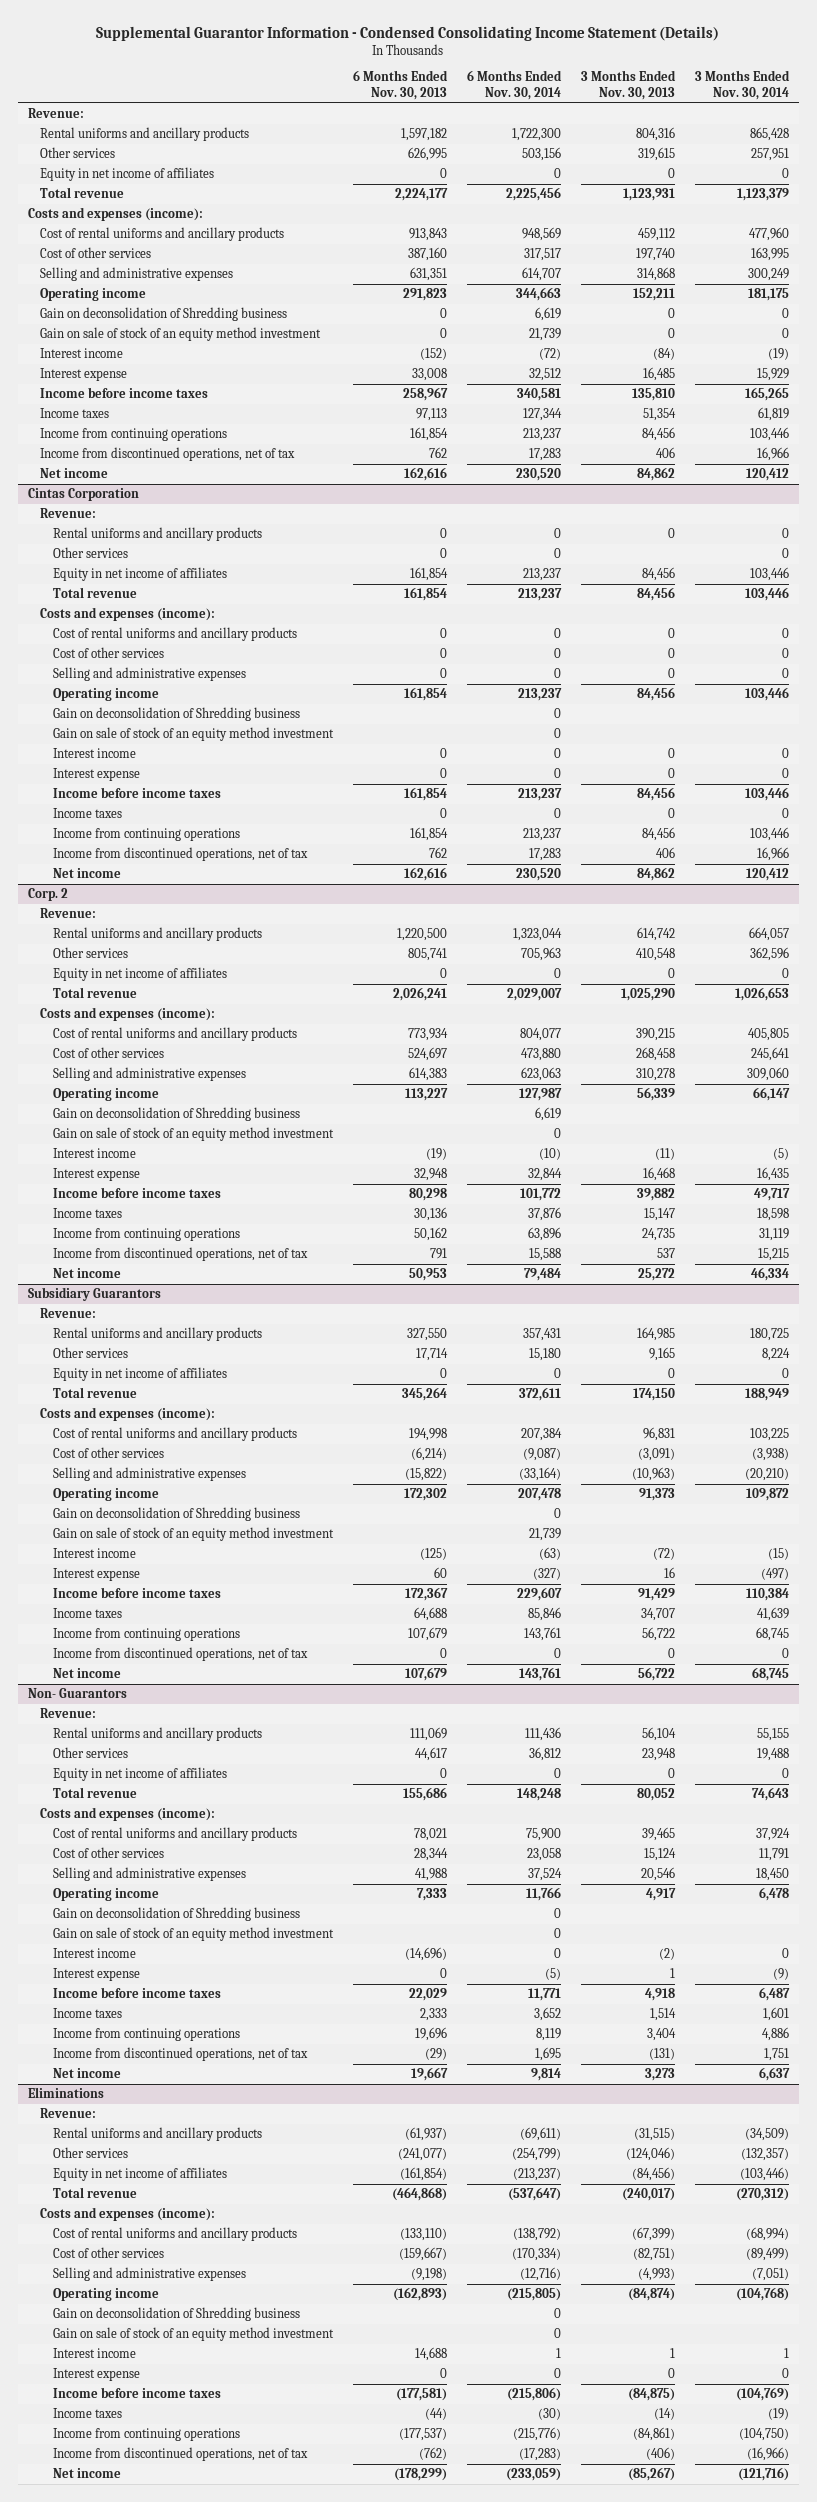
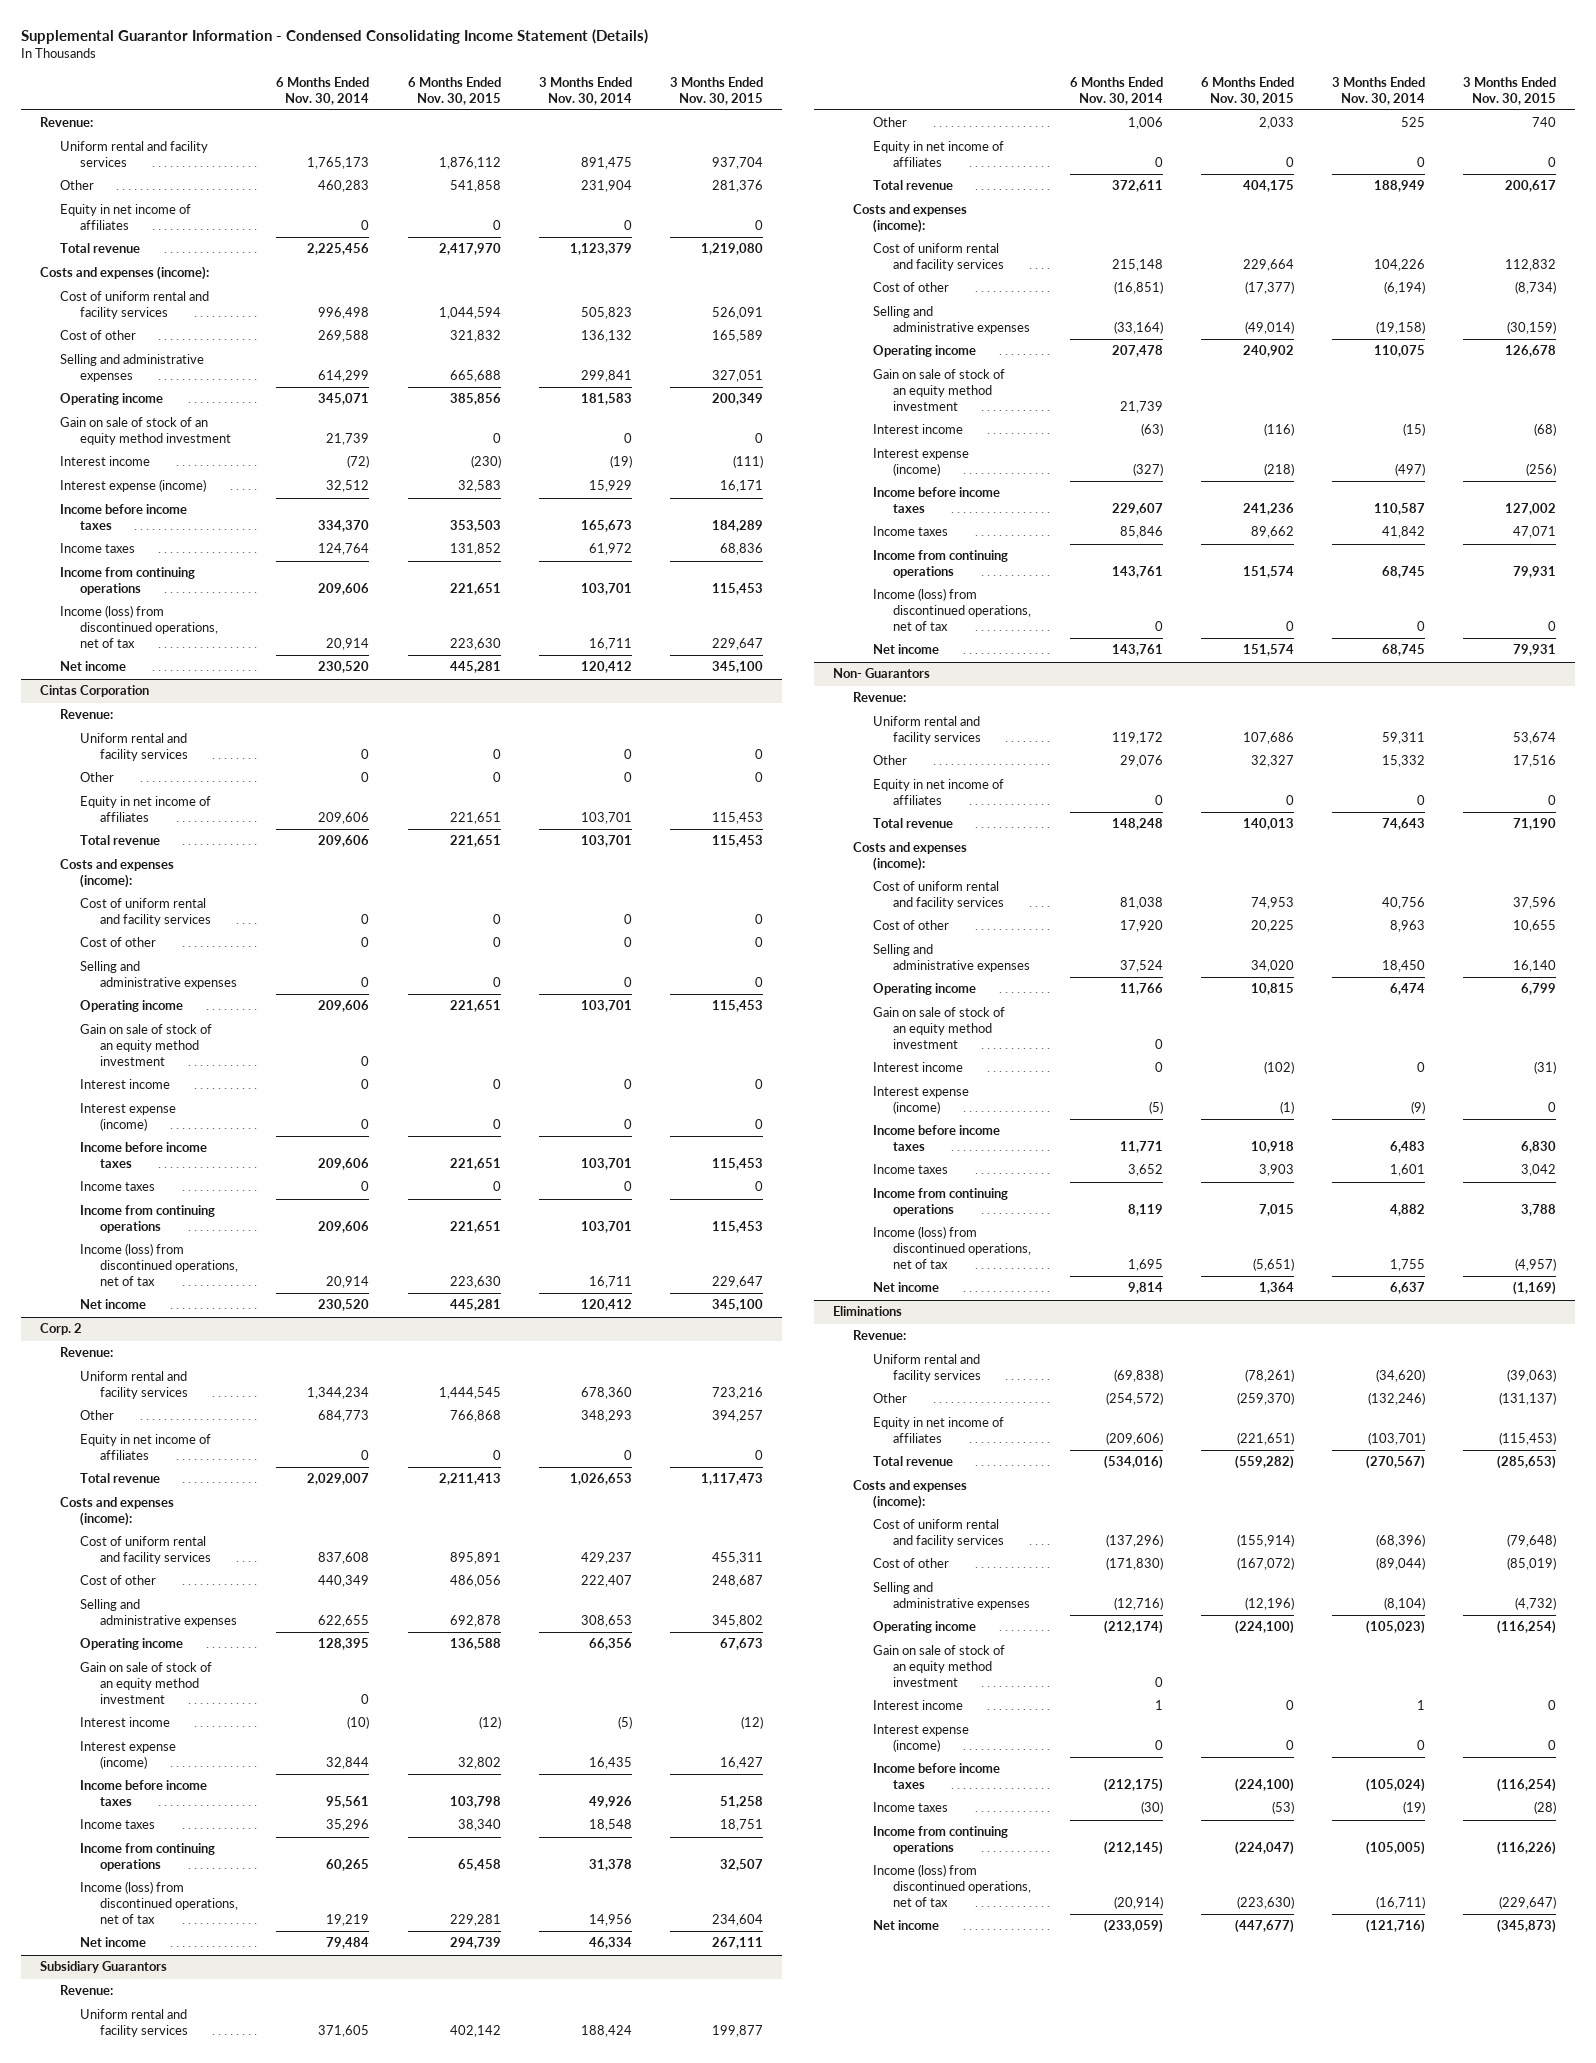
[352,70,448,101] 6 Months Ended Nov. 30, 2013 -> none
[580,70,676,101] 3 Months Ended Nov. 30, 2013 -> none
none -> [407,77,501,105] 6 Months Ended Nov. 30, 2015
none -> [669,77,763,105] 3 Months Ended Nov. 30, 2015
[40,127,250,142] Rental uniforms and ancillary products -> [59,141,208,167] Uniform rental and facility services
[511,128,561,142] 1,722,300 -> [307,156,370,169] 1,765,173
[749,127,789,142] 865,428 -> [580,156,632,169] 891,475
[40,147,116,159] Other services -> [59,180,94,191] Other
[521,147,561,162] 503,156 -> [318,180,370,193] 460,283
[750,148,789,162] 257,951 -> [580,180,632,193] 231,904
[40,307,288,322] Gain on deconsolidation of Shredding business -> none
[40,227,285,242] Cost of rental uniforms and ancillary products -> [59,291,209,319] Cost of uniform rental and facility services
[521,227,561,242] 948,569 -> [318,306,370,319] 996,498
[748,227,789,242] 477,960 -> [580,306,632,319] 505,823
[40,247,152,259] Cost of other services -> [59,330,136,341] Cost of other
[523,248,561,262] 317,517 -> [318,330,370,343] 269,588
[750,247,789,262] 163,995 -> [580,330,632,343] 136,132
[521,267,561,282] 614,707 -> [318,369,370,382] 614,299
[747,268,789,282] 300,249 -> [580,369,632,382] 299,841
[515,287,561,302] 344,663 -> [318,393,370,406] 345,071
[747,288,789,302] 181,175 -> [580,393,632,406] 181,583
[40,368,128,382] Interest expense -> [59,479,206,493] Interest expense (income)
[516,388,561,402] 340,581 -> [318,519,370,532] 334,370
[744,387,789,402] 165,265 -> [580,519,632,532] 165,673
[522,408,562,422] 127,344 -> [318,543,370,556] 124,764
[757,407,789,422] 61,819 -> [588,543,632,556] 61,972
[522,428,561,442] 213,237 -> [318,582,370,595] 209,606
[749,427,789,442] 103,446 -> [580,582,632,595] 103,701
[40,447,296,462] Income from discontinued operations, net of tax -> [59,605,219,648] Income (loss) from discontinued operations, net of tax
[528,448,561,462] 17,283 -> [326,637,370,650] 20,914
[756,447,789,462] 16,966 -> [588,637,632,650] 16,711
[52,527,262,542] Rental uniforms and ancillary products -> [80,733,189,761] Uniform rental and facility services
[52,547,128,559] Other services -> [80,772,115,783] Other
[522,568,561,582] 213,237 -> [318,811,370,824] 209,606
[749,567,789,582] 103,446 -> [580,811,632,824] 103,701
[517,588,562,602] 213,237 -> [318,835,370,848] 209,606
[744,587,789,602] 103,446 -> [580,835,632,848] 103,701
[52,627,297,642] Cost of rental uniforms and ancillary products -> [80,898,212,926] Cost of uniform rental and facility services
[52,647,164,659] Cost of other services -> [80,937,157,948] Cost of other
[52,707,300,722] Gain on deconsolidation of Shredding business -> none
[517,688,562,702] 213,237 -> [318,1000,370,1013] 209,606
[744,687,789,702] 103,446 -> [580,1000,632,1013] 103,701
[52,768,140,782] Interest expense -> [80,1103,177,1131] Interest expense (income)
[517,788,562,802] 213,237 -> [318,1157,370,1170] 209,606
[744,787,789,802] 103,446 -> [580,1157,632,1170] 103,701
[522,828,561,842] 213,237 -> [318,1220,370,1233] 209,606
[749,827,789,842] 103,446 -> [580,1220,632,1233] 103,701
[52,847,308,862] Income from discontinued operations, net of tax -> [80,1243,239,1286] Income (loss) from discontinued operations, net of tax
[528,848,561,862] 17,283 -> [326,1275,370,1288] 20,914
[756,847,789,862] 16,966 -> [588,1275,632,1288] 16,711
[52,927,262,942] Rental uniforms and ancillary products -> [80,1371,189,1399] Uniform rental and facility services
[512,928,562,942] 1,323,044 -> [307,1386,370,1399] 1,344,234
[748,927,789,942] 664,057 -> [580,1386,632,1399] 678,360
[52,947,128,959] Other services -> [80,1410,115,1421] Other
[520,947,561,962] 705,963 -> [318,1410,370,1423] 684,773
[749,947,789,962] 362,596 -> [580,1410,632,1423] 348,293
[52,1107,300,1122] Gain on deconsolidation of Shredding business -> none
[52,1027,297,1042] Cost of rental uniforms and ancillary products -> [80,1536,212,1564] Cost of uniform rental and facility services
[519,1028,561,1042] 804,077 -> [318,1551,370,1564] 837,608
[747,1028,789,1042] 405,805 -> [580,1551,632,1564] 429,237
[52,1047,164,1059] Cost of other services -> [80,1575,157,1586] Cost of other
[520,1048,561,1062] 473,880 -> [318,1575,370,1588] 440,349
[750,1047,789,1062] 245,641 -> [580,1575,632,1588] 222,407
[520,1067,561,1082] 623,063 -> [318,1614,370,1627] 622,655
[746,1067,789,1082] 309,060 -> [580,1614,632,1627] 308,653
[518,1088,562,1102] 127,987 -> [318,1638,370,1651] 128,395
[752,1087,790,1102] 66,147 -> [588,1638,632,1651] 66,356
[52,1168,140,1182] Interest expense -> [80,1741,177,1769] Interest expense (income)
[519,1188,561,1202] 101,772 -> [326,1795,370,1808] 95,561
[753,1188,790,1202] 49,717 -> [588,1795,632,1808] 49,926
[527,1207,561,1222] 37,876 -> [326,1819,370,1832] 35,296
[756,1208,789,1222] 18,598 -> [588,1819,632,1832] 18,548
[527,1227,561,1242] 63,896 -> [326,1858,370,1871] 60,265
[758,1228,789,1242] 31,119 -> [588,1858,632,1871] 31,378
[52,1247,308,1262] Income from discontinued operations, net of tax -> [80,1881,239,1924] Income (loss) from discontinued operations, net of tax
[528,1248,561,1262] 15,588 -> [326,1913,370,1926] 19,219
[757,1248,789,1262] 15,215 -> [588,1913,632,1926] 14,956
[52,1327,262,1342] Rental uniforms and ancillary products -> [80,2009,189,2037] Uniform rental and facility services
[522,1328,561,1342] 357,431 -> [318,2024,370,2037] 371,605
[749,1328,789,1342] 180,725 -> [580,2024,632,2037] 188,424
[52,1347,128,1359] Other services -> [873,117,908,128] Other
[528,1348,561,1362] 15,180 -> [1127,117,1163,130] 1,006
[761,1348,790,1362] 8,224 -> [1400,117,1425,128] 525
[52,1507,300,1522] Gain on deconsolidation of Shredding business -> none
[52,1427,297,1442] Cost of rental uniforms and ancillary products -> [873,243,1005,271] Cost of uniform rental and facility services
[520,1428,562,1442] 207,384 -> [1111,258,1163,271] 215,148
[749,1428,789,1442] 103,225 -> [1373,258,1425,271] 104,226
[52,1447,164,1459] Cost of other services -> [873,282,950,293] Cost of other
[522,1448,561,1462] (9,087) -> [1113,281,1163,295] (16,851)
[751,1448,789,1462] (3,938) -> [1383,281,1425,295] (6,194)
[744,1468,789,1482] (20,210) -> [1375,320,1425,334] (19,158)
[745,1488,789,1502] 109,872 -> [1373,345,1425,358] 110,075
[52,1568,140,1582] Interest expense -> [873,448,970,476] Interest expense (income)
[745,1588,789,1602] 110,384 -> [1373,502,1425,515] 110,587
[756,1607,789,1622] 41,639 -> [1381,526,1425,539] 41,842
[52,1647,308,1662] Income from discontinued operations, net of tax -> [873,588,1032,631] Income (loss) from discontinued operations, net of tax
[52,1727,262,1742] Rental uniforms and ancillary products -> [873,716,982,744] Uniform rental and facility services
[524,1727,561,1742] 111,436 -> [1111,731,1163,744] 119,172
[756,1728,789,1742] 55,155 -> [1381,731,1425,744] 59,311
[52,1747,128,1759] Other services -> [873,755,908,766] Other
[528,1747,561,1762] 36,812 -> [1119,755,1163,768] 29,076
[756,1748,789,1762] 19,488 -> [1381,755,1425,768] 15,332
[52,1827,297,1842] Cost of rental uniforms and ancillary products -> [873,881,1005,909] Cost of uniform rental and facility services
[525,1828,561,1842] 75,900 -> [1119,896,1163,909] 81,038
[755,1828,790,1842] 37,924 -> [1381,896,1425,909] 40,756
[52,1847,164,1859] Cost of other services -> [873,920,950,931] Cost of other
[526,1848,561,1862] 23,058 -> [1119,920,1163,933] 17,920
[758,1848,789,1862] 11,791 -> [1389,920,1425,933] 8,963
[52,1907,300,1922] Gain on deconsolidation of Shredding business -> none
[758,1887,789,1902] 6,478 -> [1389,983,1425,996] 6,474
[52,1968,140,1982] Interest expense -> [873,1086,970,1114] Interest expense (income)
[758,1987,790,2002] 6,487 -> [1389,1140,1425,1153] 6,483
[761,2027,789,2042] 4,886 -> [1389,1203,1425,1216] 4,882
[52,2047,308,2062] Income from discontinued operations, net of tax -> [873,1226,1032,1269] Income (loss) from discontinued operations, net of tax
[763,2048,789,2062] 1,751 -> [1389,1258,1425,1271] 1,755
[52,2127,262,2142] Rental uniforms and ancillary products -> [873,1354,982,1382] Uniform rental and facility services
[519,2127,561,2142] (69,611) -> [1113,1368,1163,1382] (69,838)
[744,2128,789,2142] (34,509) -> [1375,1368,1425,1382] (34,620)
[52,2147,128,2159] Other services -> [873,1393,908,1404] Other
[511,2148,561,2162] (254,799) -> [1105,1392,1163,1406] (254,572)
[740,2148,789,2162] (132,357) -> [1367,1392,1425,1406] (132,246)
[512,2168,561,2182] (213,237) -> [1105,1431,1163,1445] (209,606)
[739,2167,789,2182] (103,446) -> [1367,1431,1425,1445] (103,701)
[507,2187,561,2202] (537,647) -> [1103,1455,1163,1470] (534,016)
[735,2188,789,2202] (270,312) -> [1365,1455,1425,1470] (270,567)
[52,2307,300,2322] Gain on deconsolidation of Shredding business -> none
[52,2227,297,2242] Cost of rental uniforms and ancillary products -> [873,1519,1005,1547] Cost of uniform rental and facility services
[512,2228,561,2242] (138,792) -> [1105,1533,1163,1547] (137,296)
[745,2227,789,2242] (68,994) -> [1375,1533,1425,1547] (68,396)
[52,2247,164,2259] Cost of other services -> [873,1558,950,1569] Cost of other
[511,2248,561,2262] (170,334) -> [1105,1557,1163,1571] (171,830)
[745,2248,789,2262] (89,499) -> [1375,1557,1425,1571] (89,044)
[751,2268,789,2282] (7,051) -> [1383,1596,1425,1610] (8,104)
[506,2288,561,2302] (215,805) -> [1103,1620,1163,1635] (212,174)
[735,2287,789,2302] (104,768) -> [1365,1620,1425,1635] (105,023)
[52,2368,140,2382] Interest expense -> [873,1724,970,1752] Interest expense (income)
[506,2387,561,2402] (215,806) -> [1103,1777,1163,1792] (212,175)
[735,2387,789,2402] (104,769) -> [1365,1777,1425,1792] (105,024)
[512,2427,561,2442] (215,776) -> [1103,1840,1163,1855] (212,145)
[738,2428,789,2442] (104,750) -> [1365,1840,1425,1855] (105,005)
[52,2447,308,2462] Income from discontinued operations, net of tax -> [873,1864,1032,1907] Income (loss) from discontinued operations, net of tax
[518,2448,561,2462] (17,283) -> [1113,1895,1163,1909] (20,914)
[746,2447,789,2462] (16,966) -> [1375,1895,1425,1909] (16,711)

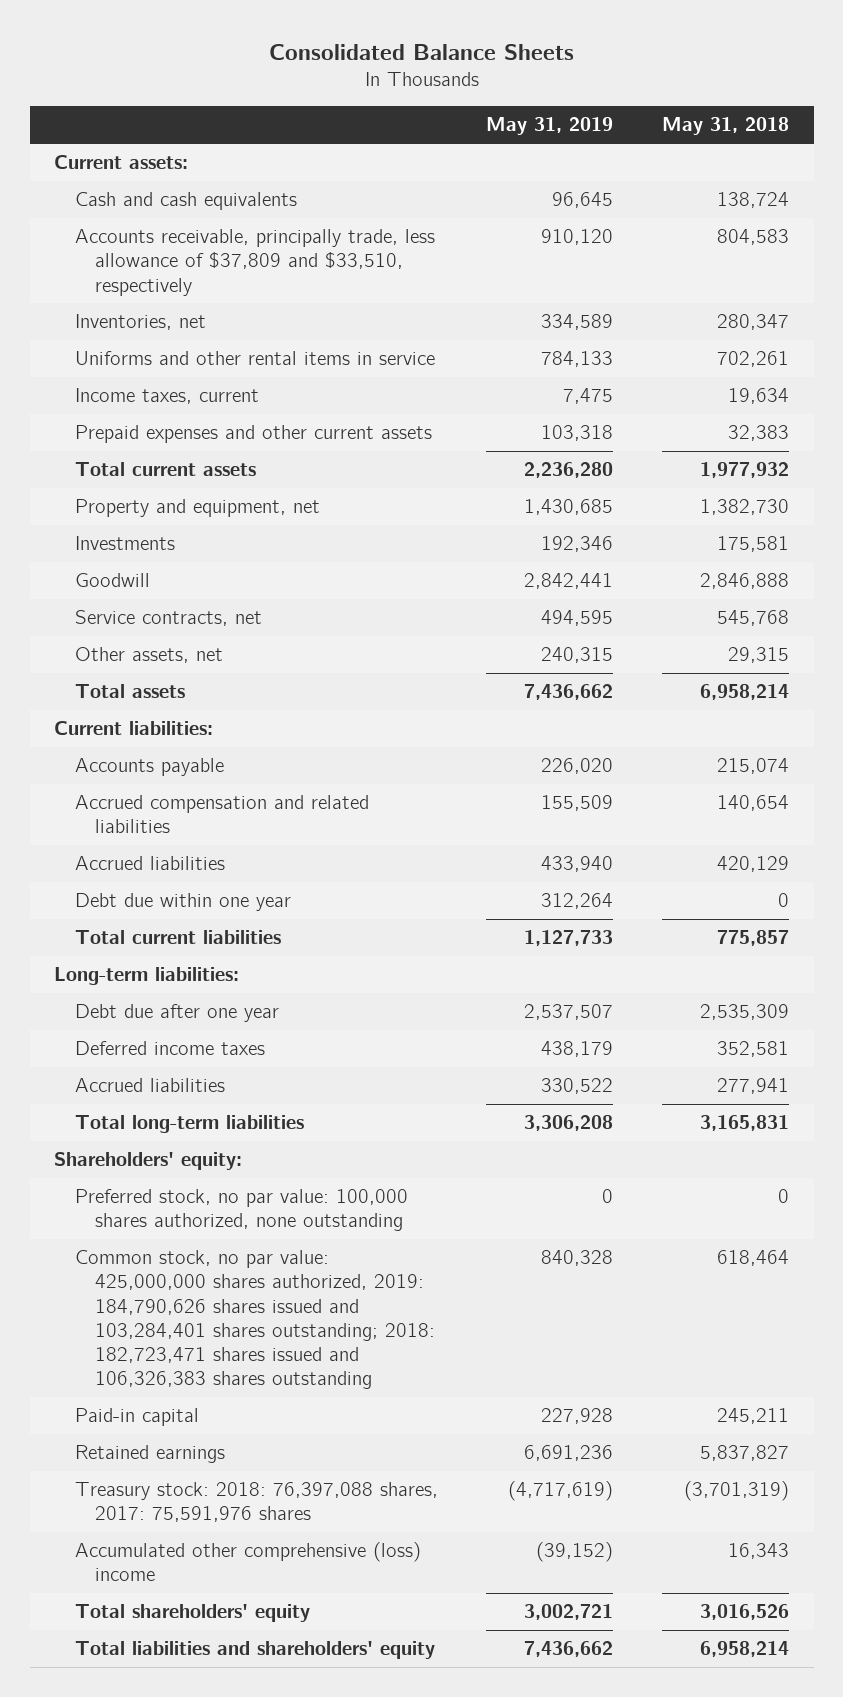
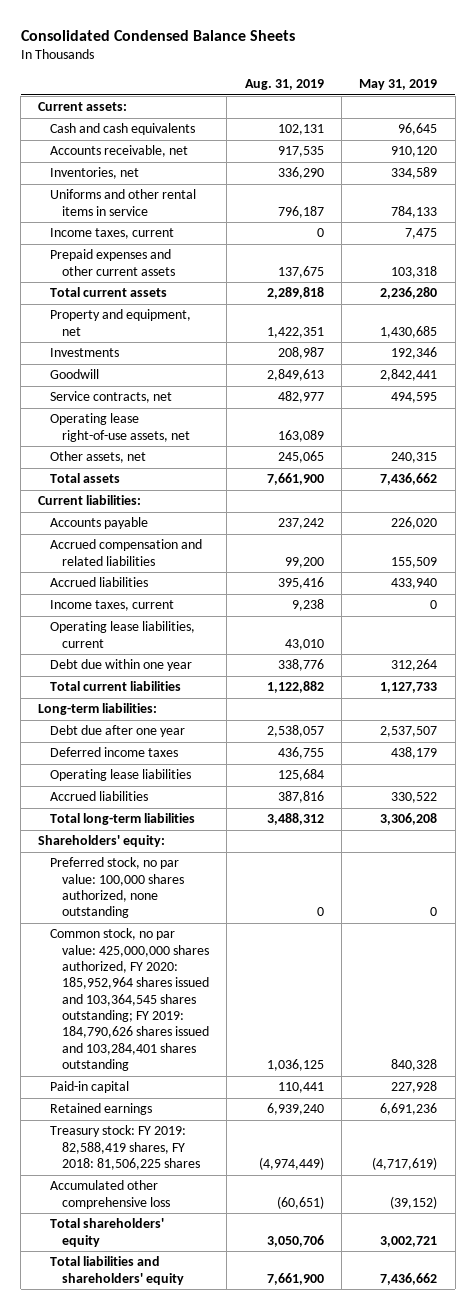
[268,44,574,61] Consolidated Balance Sheets -> [20,30,295,42] Consolidated Condensed Balance Sheets
[662,117,790,136] May 31, 2018 -> none
none -> [244,79,324,91] Aug. 31, 2019
[74,229,435,296] Accounts receivable, principally trade, less allowance of $37,809 and $33,510, respectively -> [50,145,189,158] Accounts receivable, net
none -> [50,413,191,442] Operating lease right-of-use assets, net
none -> [50,600,175,612] Income taxes, current
none -> [50,621,196,648] Operating lease liabilities, current
none -> [50,769,192,782] Operating lease liabilities
[74,1250,435,1390] Common stock, no par value: 425,000,000 shares authorized, 2019: 184,790,626 shares issued and 103,284,401 shares outstanding; 2018: 182,723,471 shares issued and 106,326,383 shares outstanding -> [50,928,210,1072] Common stock, no par value: 425,000,000 shares authorized, FY 2020: 185,952,964 shares issued and 103,364,545 shares outstanding; FY 2019: 184,790,626 shares issued and 103,284,401 shares outstanding
[74,1482,438,1523] Treasury stock: 2018: 76,397,088 shares, 2017: 75,591,976 shares -> [50,1125,201,1171] Treasury stock: FY 2019: 82,588,419 shares, FY 2018: 81,506,225 shares
[74,1542,421,1582] Accumulated other comprehensive (loss) income -> [50,1180,171,1209] Accumulated other comprehensive loss

